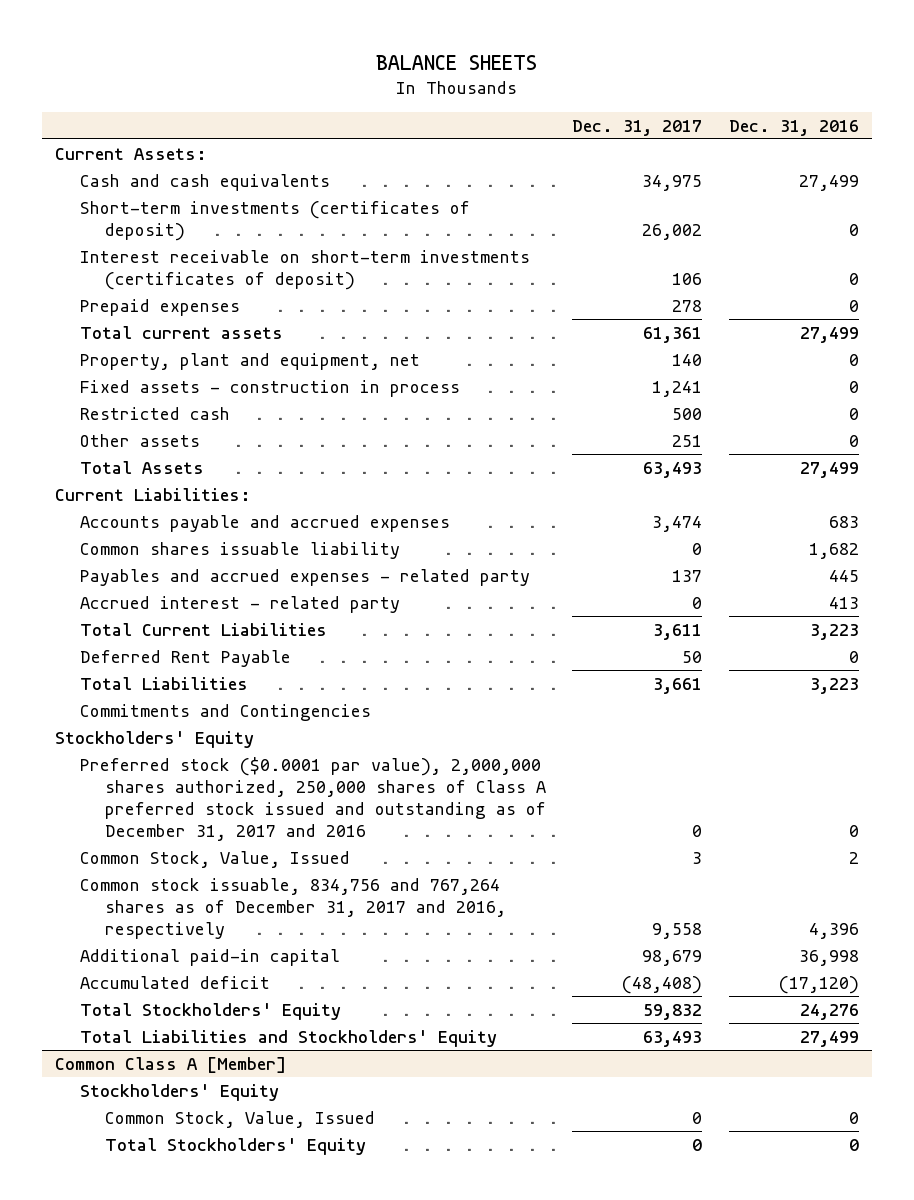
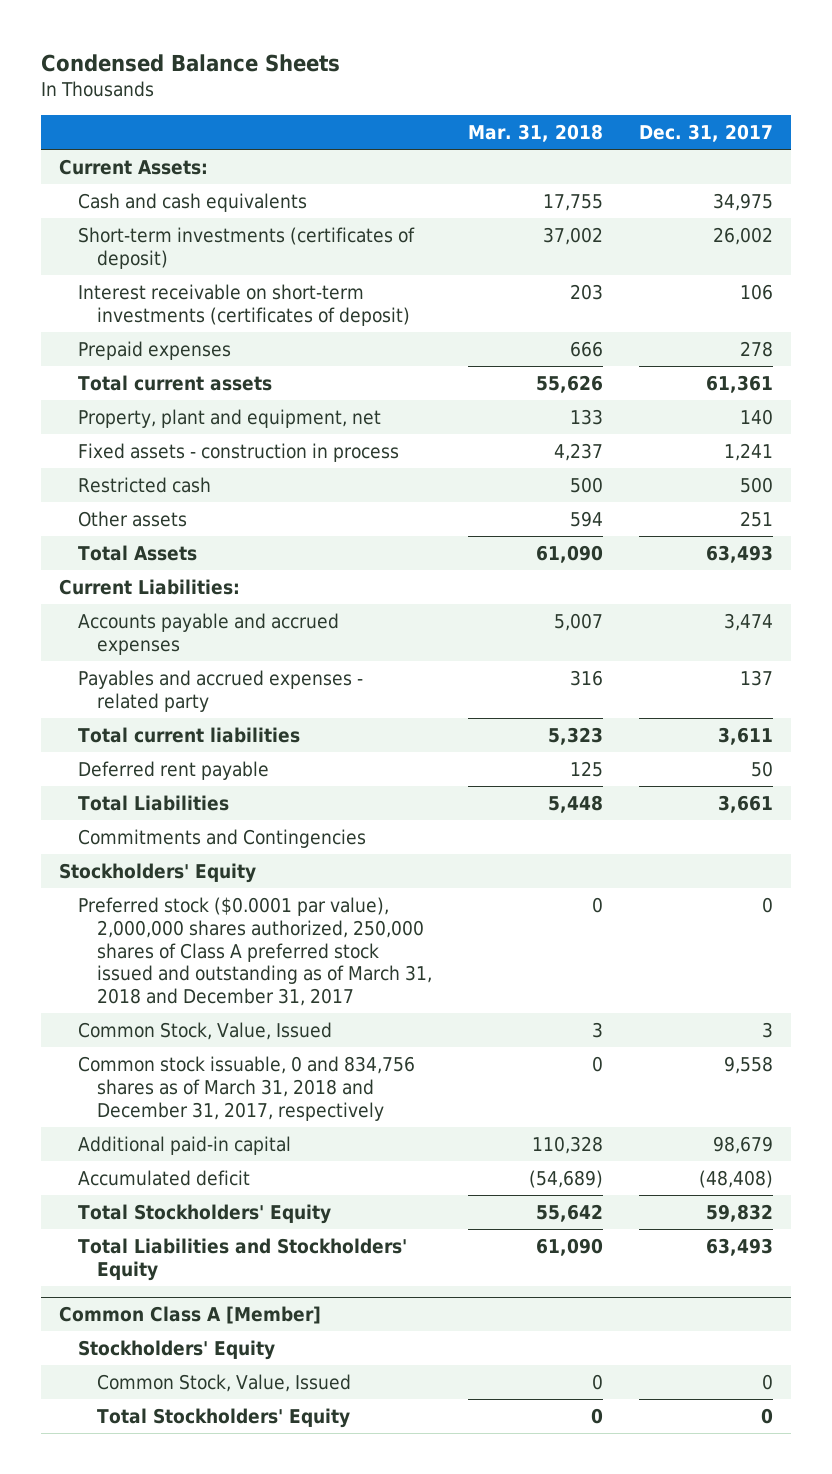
[375,54,537,70] BALANCE SHEETS -> [41,53,341,72] Condensed Balance Sheets
[728,119,859,136] Dec. 31, 2016 -> none
none -> [468,124,604,143] Mar. 31, 2018
[79,541,400,559] Common shares issuable liability -> none
[79,595,400,613] Accrued interest - related party -> none
[79,622,327,636] Total Current Liabilities -> [78,726,301,743] Total current liabilities
[79,649,291,667] Deferred Rent Payable -> [78,760,270,780] Deferred rent payable
[79,756,546,842] Preferred stock ($0.0001 par value), 2,000,000 shares authorized, 250,000 shares of Class A preferred stock issued and outstanding as of December 31, 2017 and 2016 -> [78,896,433,1007] Preferred stock ($0.0001 par value), 2,000,000 shares authorized, 250,000 shares of Class A preferred stock issued and outstanding as of March 31, 2018 and December 31, 2017
[79,877,506,939] Common stock issuable, 834,756 and 767,264 shares as of December 31, 2017 and 2016, respectively -> [78,1055,416,1121] Common stock issuable, 0 and 834,756 shares as of March 31, 2018 and December 31, 2017, respectively

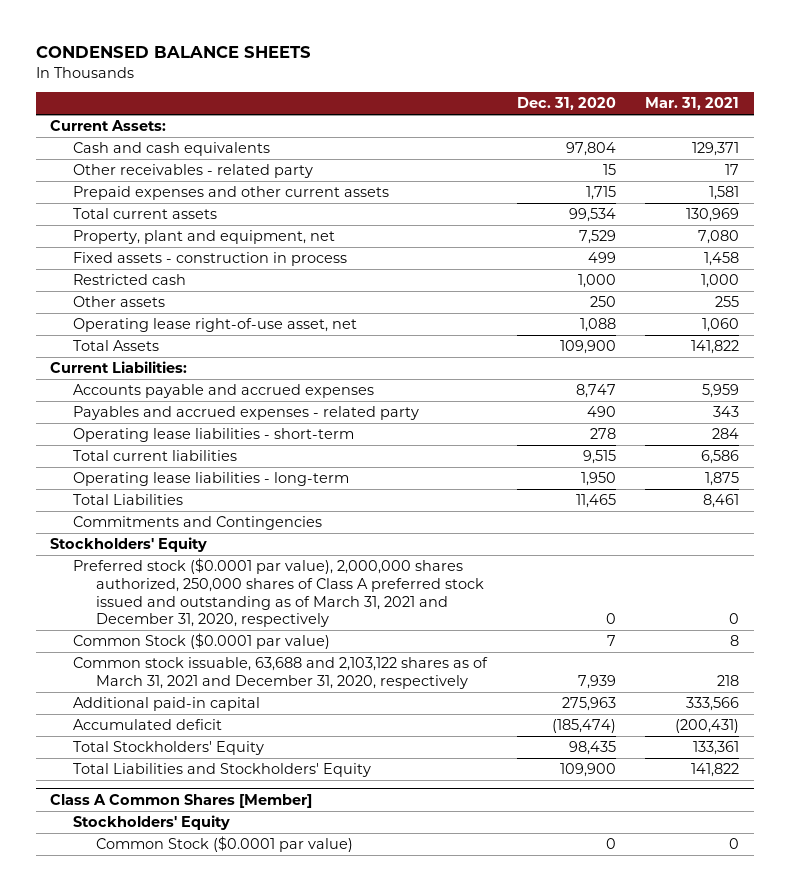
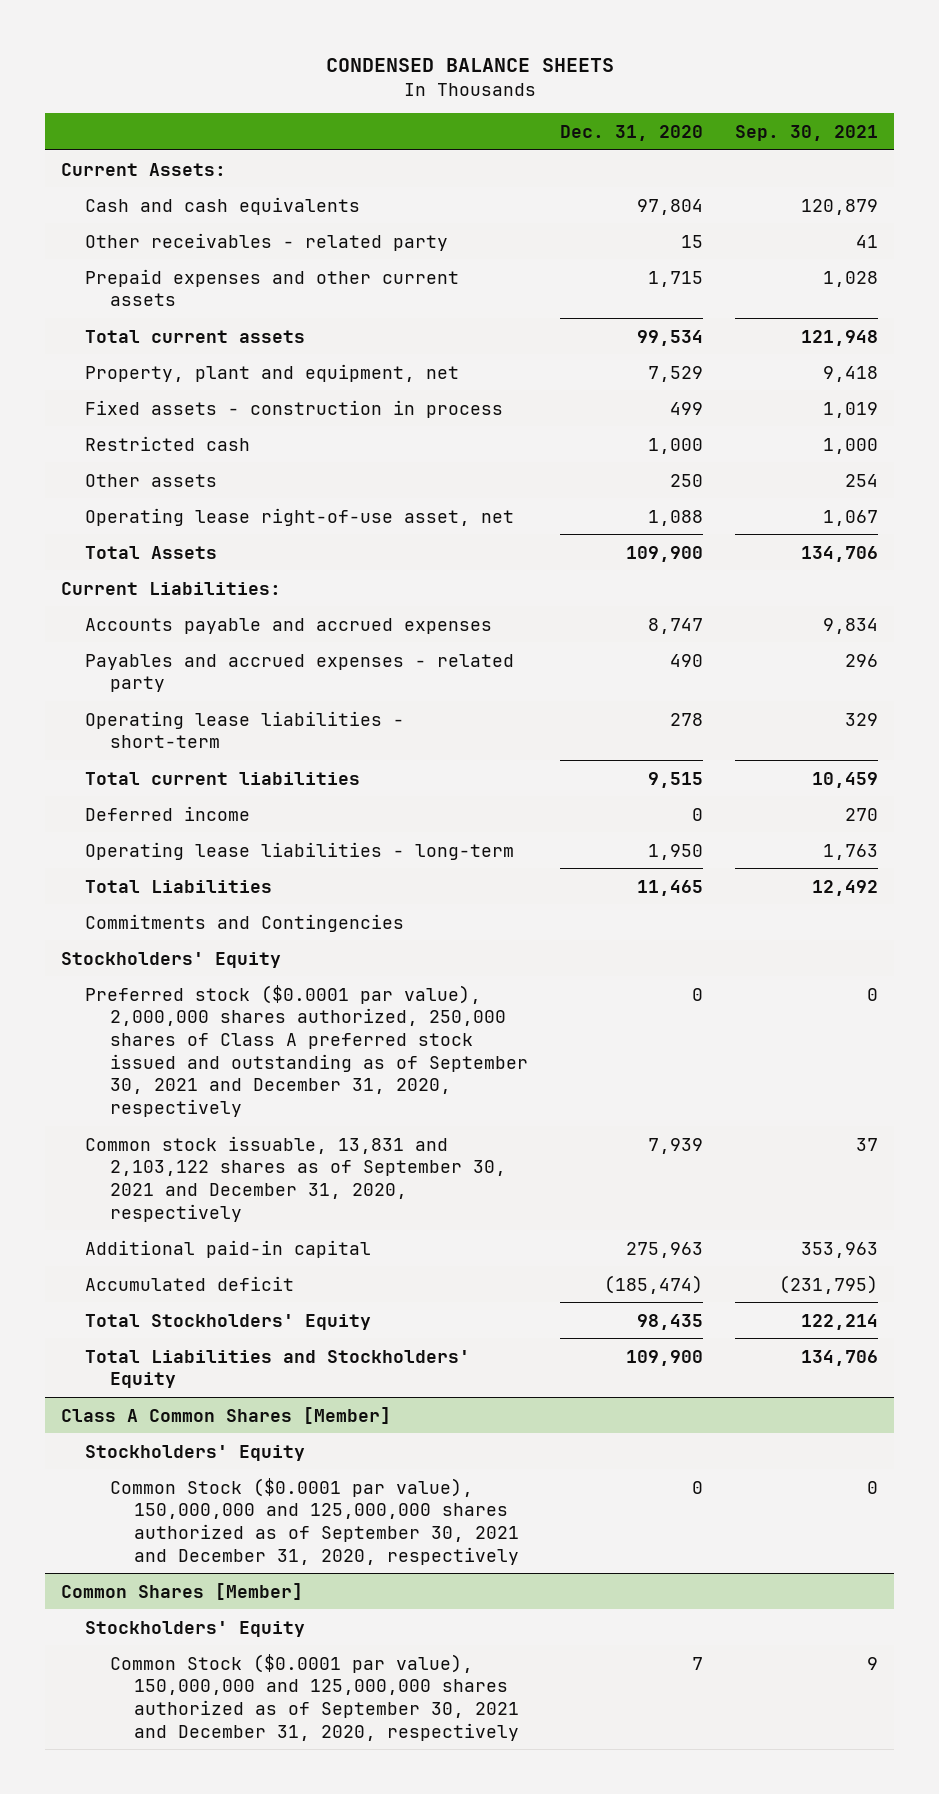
[645,97,740,111] Mar. 31, 2021 -> none
none -> [735,124,879,141] Sep. 30, 2021
none -> [85,805,251,821] Deferred income
[73,633,331,650] Common Stock ($0.0001 par value) -> none
[73,558,485,628] Preferred stock ($0.0001 par value), 2,000,000 shares authorized, 250,000 shares of Class A preferred stock issued and outstanding as of March 31, 2021 and December 31, 2020, respectively -> [85,984,528,1118] Preferred stock ($0.0001 par value), 2,000,000 shares authorized, 250,000 shares of Class A preferred stock issued and outstanding as of September 30, 2021 and December 31, 2020, respectively
[73,657,489,689] Common stock issuable, 63,688 and 2,103,122 shares as of March 31, 2021 and December 31, 2020, respectively -> [85,1135,506,1222] Common stock issuable, 13,831 and 2,103,122 shares as of September 30, 2021 and December 31, 2020, respectively
[96,836,354,853] Common Stock ($0.0001 par value) -> [109,1477,520,1565] Common Stock ($0.0001 par value), 150,000,000 and 125,000,000 shares authorized as of September 30, 2021 and December 31, 2020, respectively
none -> [60,1582,303,1600] Common Shares [Member]
none -> [85,1620,306,1637] Stockholders' Equity
none -> [109,1653,520,1741] Common Stock ($0.0001 par value), 150,000,000 and 125,000,000 shares authorized as of September 30, 2021 and December 31, 2020, respectively

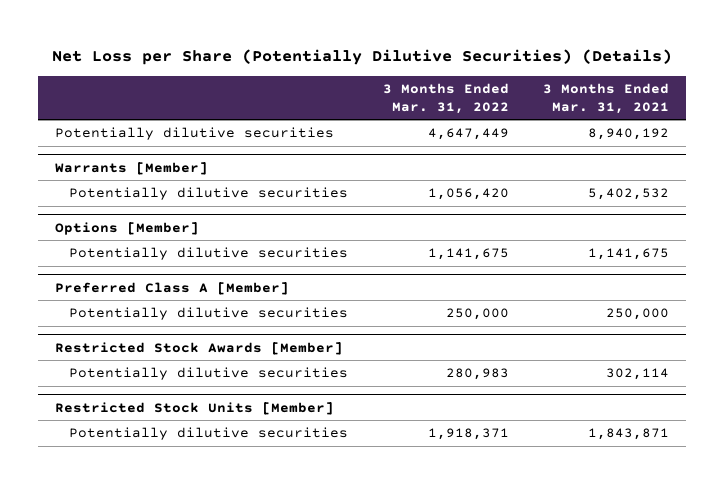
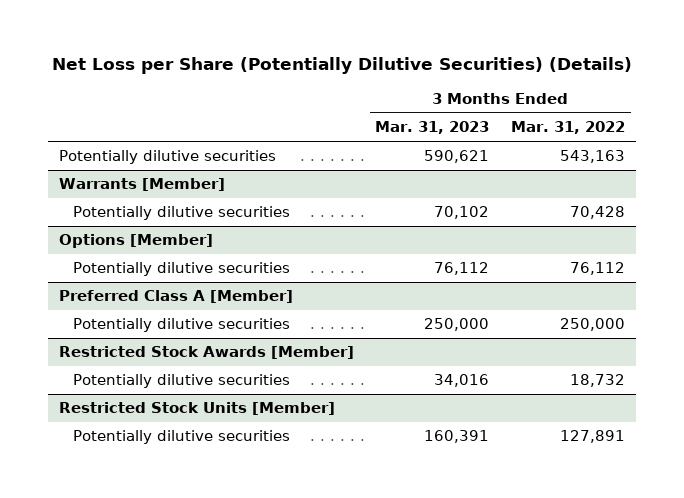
[542,82,669,114] 3 Months Ended Mar. 31, 2021 -> none
none -> [375,121,490,135] Mar. 31, 2023
[427,128,509,141] 4,647,449 -> [560,150,626,164] 543,163
[427,188,509,201] 1,056,420 -> [570,206,626,220] 70,428
[427,248,509,261] 1,141,675 -> [570,262,626,276] 76,112
[445,368,509,381] 280,983 -> [570,374,626,388] 18,732
[427,428,509,441] 1,918,371 -> [560,430,626,444] 127,891

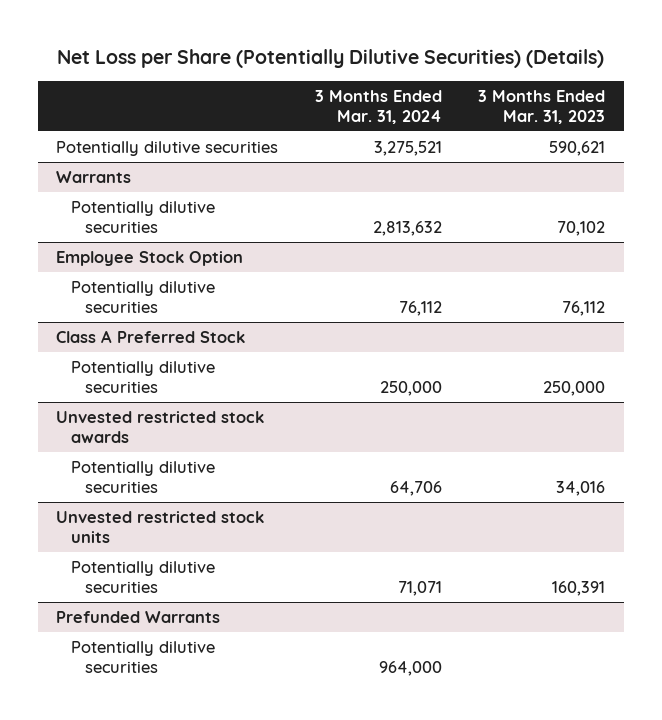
[511,121,626,135] Mar. 31, 2022 -> none
none -> [314,89,442,124] 3 Months Ended Mar. 31, 2024
[58,178,225,192] Warrants [Member] -> [56,171,132,184] Warrants
[58,234,213,249] Options [Member] -> [56,251,244,267] Employee Stock Option
[58,290,293,304] Preferred Class A [Member] -> [56,330,246,344] Class A Preferred Stock
[58,346,354,360] Restricted Stock Awards [Member] -> [56,411,265,443] Unvested restricted stock awards
[58,402,335,416] Restricted Stock Units [Member] -> [56,511,265,543] Unvested restricted stock units
none -> [56,611,221,624] Prefunded Warrants
none -> [70,641,215,673] Potentially dilutive securities

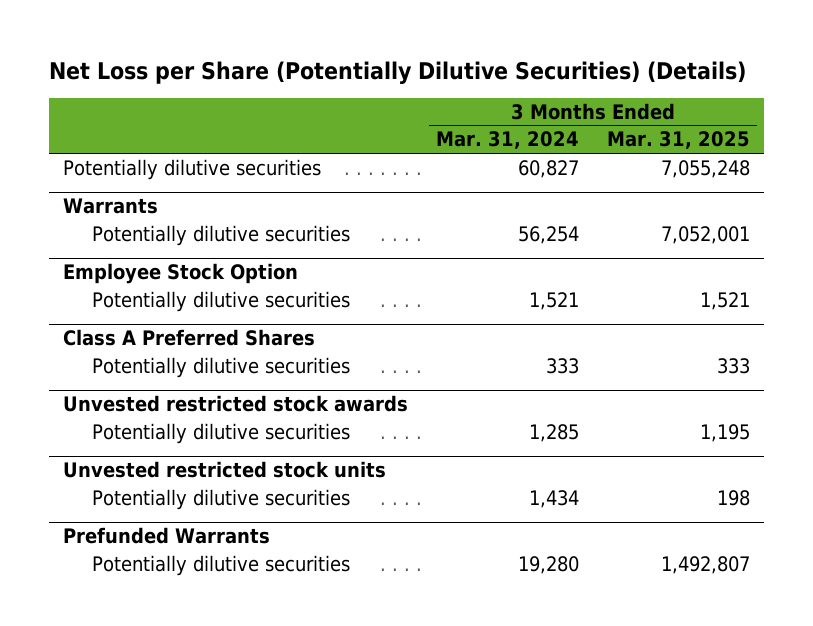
[478,89,606,124] 3 Months Ended Mar. 31, 2023 -> none
none -> [607,131,751,150] Mar. 31, 2025
[373,141,442,157] 3,275,521 -> [518,159,580,178] 60,827
[372,220,442,236] 2,813,632 -> [518,225,580,244] 56,254
[398,300,442,316] 76,112 -> [529,291,580,310] 1,521
[56,330,246,344] Class A Preferred Stock -> [63,328,316,346] Class A Preferred Shares
[379,380,442,396] 250,000 -> [546,357,580,374] 333
[389,480,442,496] 64,706 -> [529,423,580,442] 1,285
[397,580,442,596] 71,071 -> [529,489,580,508] 1,434
[378,660,442,676] 964,000 -> [518,555,580,574] 19,280

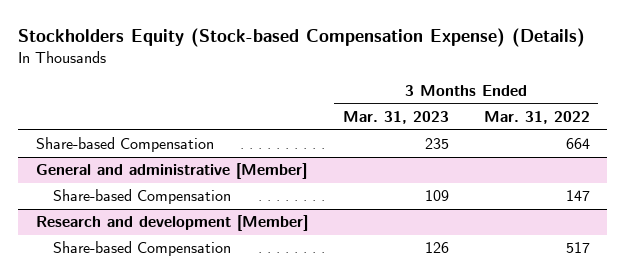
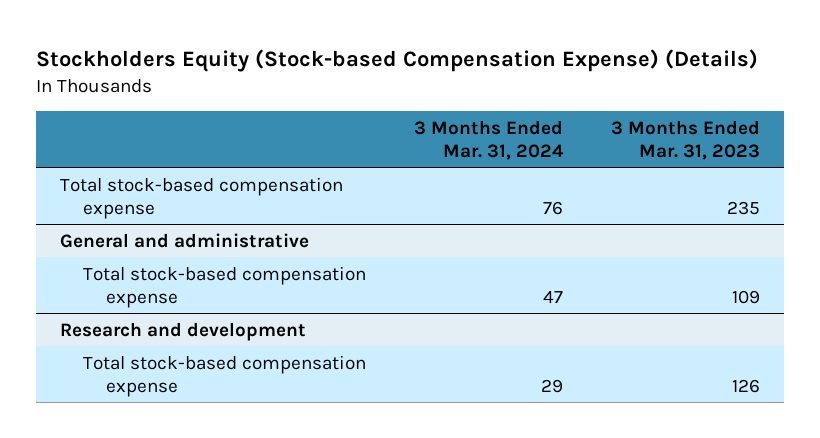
[483,111,590,125] Mar. 31, 2022 -> none
none -> [414,119,565,160] 3 Months Ended Mar. 31, 2024
[35,137,214,153] Share-based Compensation -> [59,176,343,219] Total stock-based compensation expense
[35,163,307,180] General and administrative [Member] -> [59,232,309,248] General and administrative
[53,189,232,205] Share-based Compensation -> [83,265,367,308] Total stock-based compensation expense
[35,215,308,232] Research and development [Member] -> [59,321,306,341] Research and development
[53,241,232,257] Share-based Compensation -> [83,354,367,397] Total stock-based compensation expense

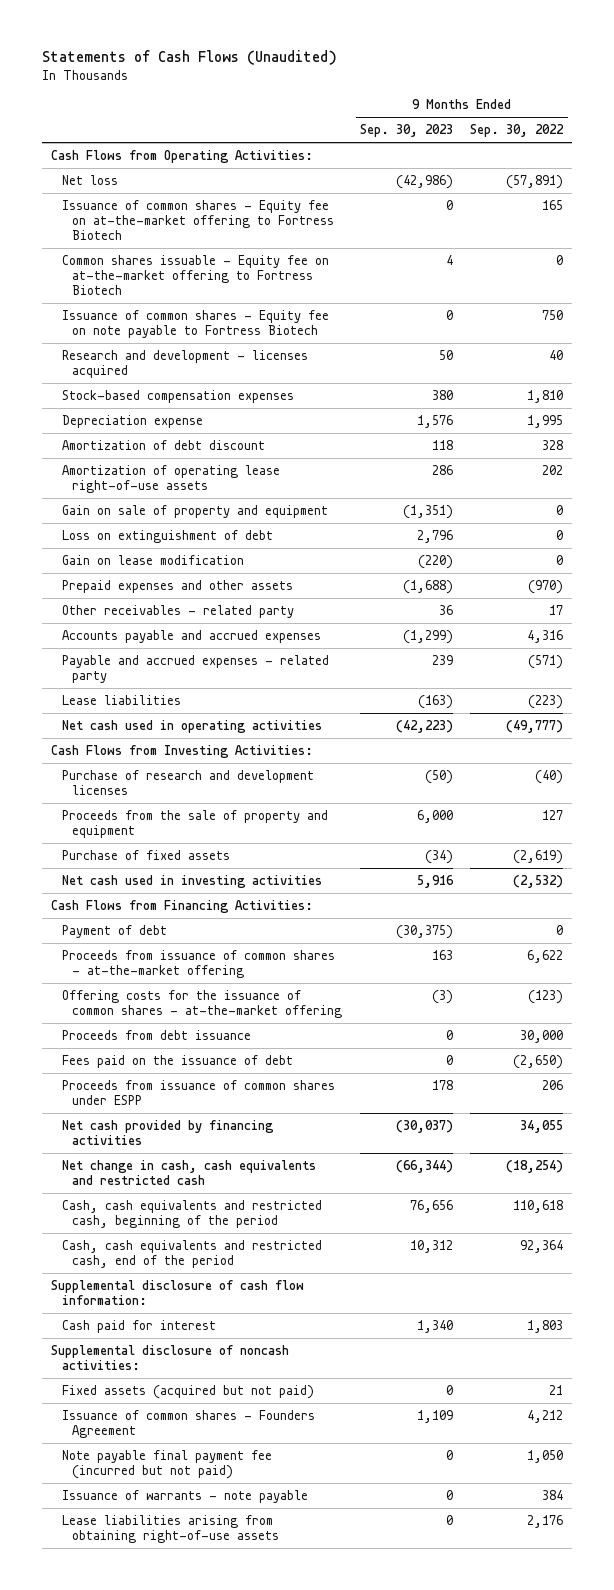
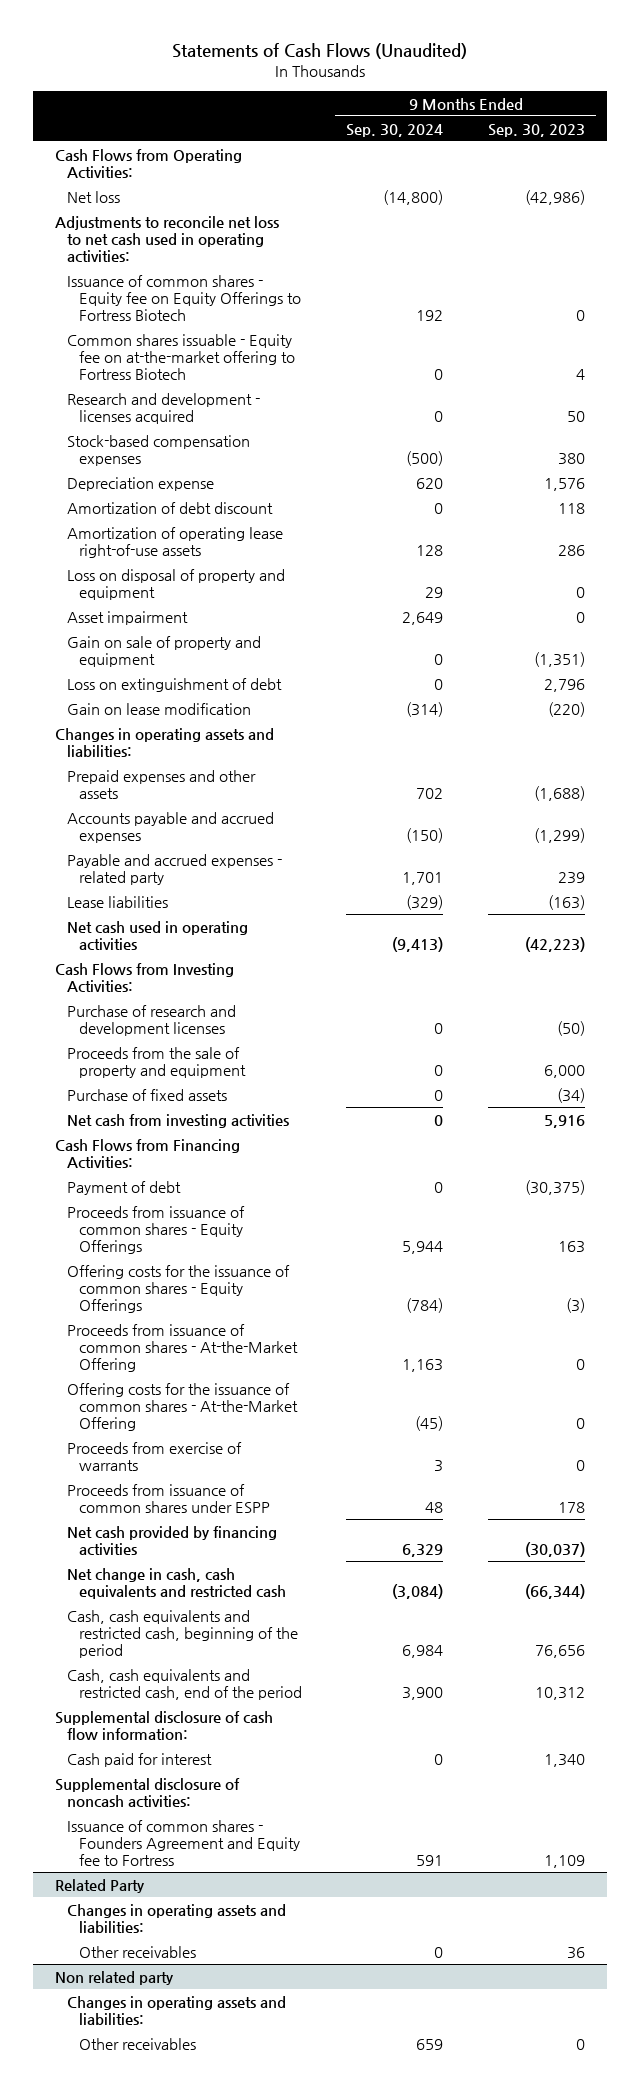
[470,124,565,138] Sep. 30, 2022 -> none
none -> [346,123,444,137] Sep. 30, 2024
none -> [55,215,280,263] Adjustments to reconcile net loss to net cash used in operating activities:
[61,199,335,241] Issuance of common shares - Equity fee on at-the-market offering to Fortress Biotech -> [67,274,302,322] Issuance of common shares - Equity fee on Equity Offerings to Fortress Biotech
[61,309,329,339] Issuance of common shares - Equity fee on note payable to Fortress Biotech -> none
none -> [67,568,286,600] Loss on disposal of property and equipment
none -> [67,610,189,625] Asset impairment
none -> [55,727,275,757] Changes in operating assets and liabilities:
[61,604,294,618] Other receivables - related party -> none
[61,874,322,888] Net cash used in investing activities -> [67,1113,290,1128] Net cash from investing activities
[61,1029,251,1040] Proceeds from debt issuance -> none
[61,1054,293,1068] Fees paid on the issuance of debt -> none
none -> [67,1205,246,1255] Proceeds from issuance of common shares - Equity Offerings
none -> [67,1264,291,1314] Offering costs for the issuance of common shares - Equity Offerings
[61,949,335,979] Proceeds from issuance of common shares - at-the-market offering -> [67,1323,299,1373] Proceeds from issuance of common shares - At-the-Market Offering
[431,949,453,960] 163 -> [575,1359,585,1371] 0
[61,989,343,1019] Offering costs for the issuance of common shares - at-the-market offering -> [67,1382,299,1432] Offering costs for the issuance of common shares - At-the-Market Offering
[431,989,453,1004] (3) -> [575,1418,585,1430] 0
none -> [67,1441,243,1471] Proceeds from exercise of warrants
[61,1384,314,1399] Fixed assets (acquired but not paid) -> none
[61,1449,272,1480] Note payable final payment fee (incurred but not paid) -> none
[61,1489,308,1503] Issuance of warrants - note payable -> none
[61,1514,280,1544] Lease liabilities arising from obtaining right-of-use assets -> none
[61,1409,315,1439] Issuance of common shares - Founders Agreement -> [67,1819,301,1867] Issuance of common shares - Founders Agreement and Equity fee to Fortress
none -> [55,1878,146,1893] Related Party
none -> [67,1903,287,1933] Changes in operating assets and liabilities:
none -> [79,1945,197,1958] Other receivables
none -> [55,1970,175,1985] Non related party
none -> [67,1995,287,2025] Changes in operating assets and liabilities:
none -> [79,2037,197,2050] Other receivables

